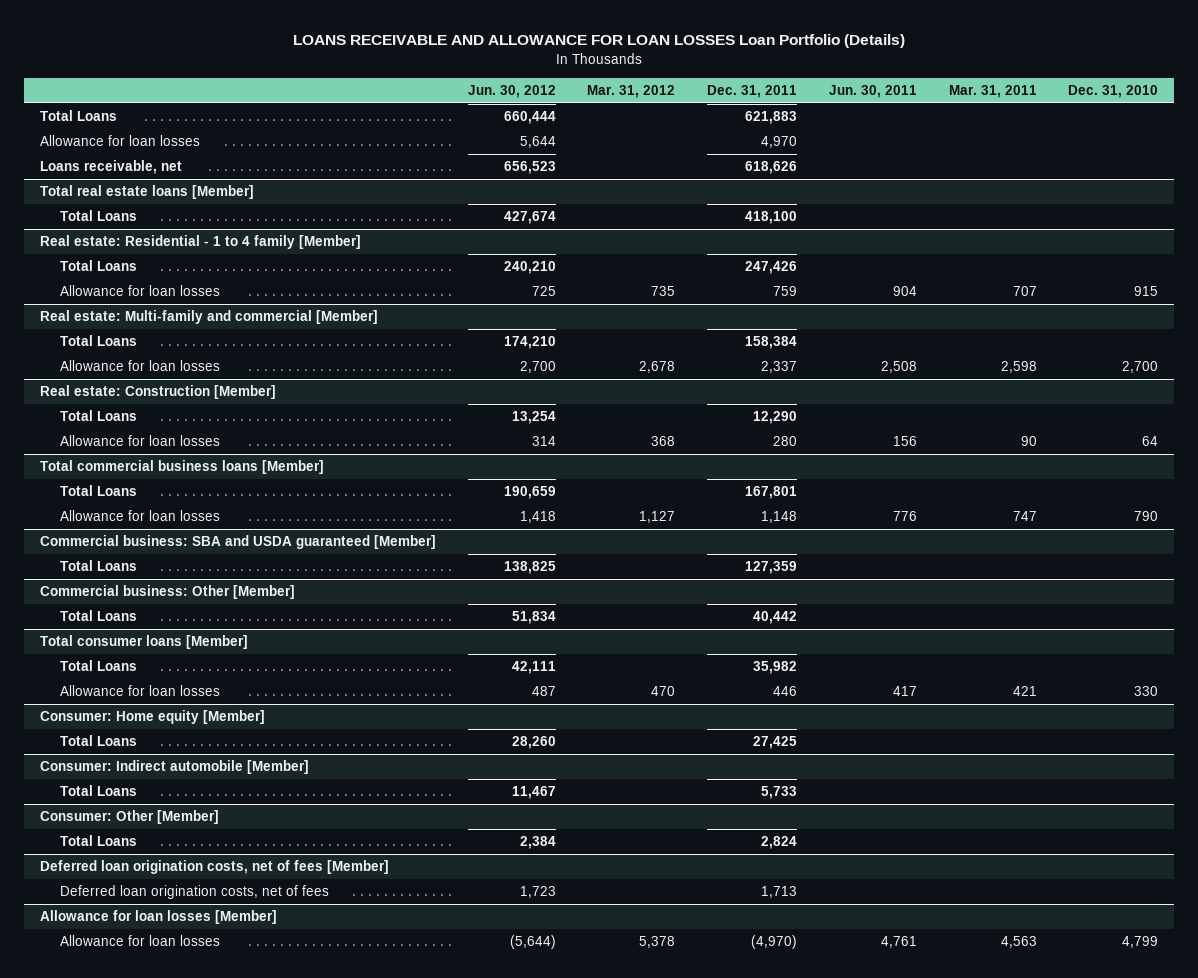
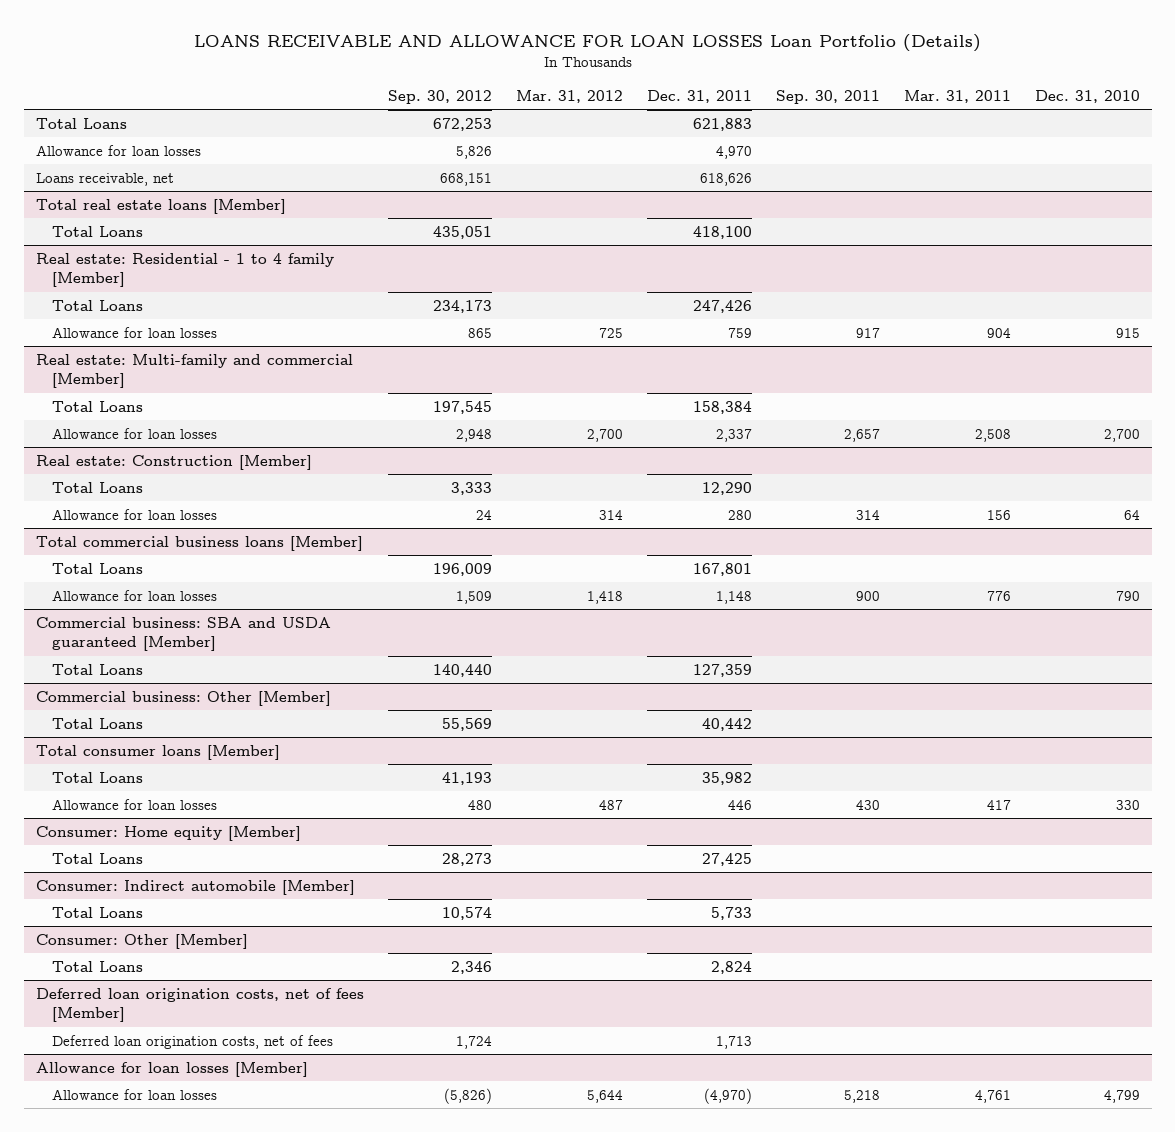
[467,85,556,99] Jun. 30, 2012 -> none
[828,85,917,99] Jun. 30, 2011 -> none
none -> [387,89,492,104] Sep. 30, 2012
none -> [775,89,880,104] Sep. 30, 2011
[651,286,676,297] 735 -> [598,327,623,338] 725
[1012,286,1037,297] 707 -> [986,327,1011,338] 904
[639,361,676,374] 2,678 -> [586,428,623,442] 2,700
[1000,361,1037,374] 2,598 -> [974,428,1011,442] 2,508
[651,436,676,447] 368 -> [598,509,623,520] 314
[1020,436,1037,447] 90 -> [986,509,1011,520] 156
[639,511,676,524] 1,127 -> [586,590,623,604] 1,418
[1012,511,1037,522] 747 -> [986,590,1011,601] 776
[651,686,676,697] 470 -> [598,799,623,810] 487
[1012,686,1037,697] 421 -> [986,799,1011,810] 417
[639,936,676,949] 5,378 -> [586,1089,623,1103] 5,644
[1000,936,1037,949] 4,563 -> [974,1089,1011,1103] 4,761

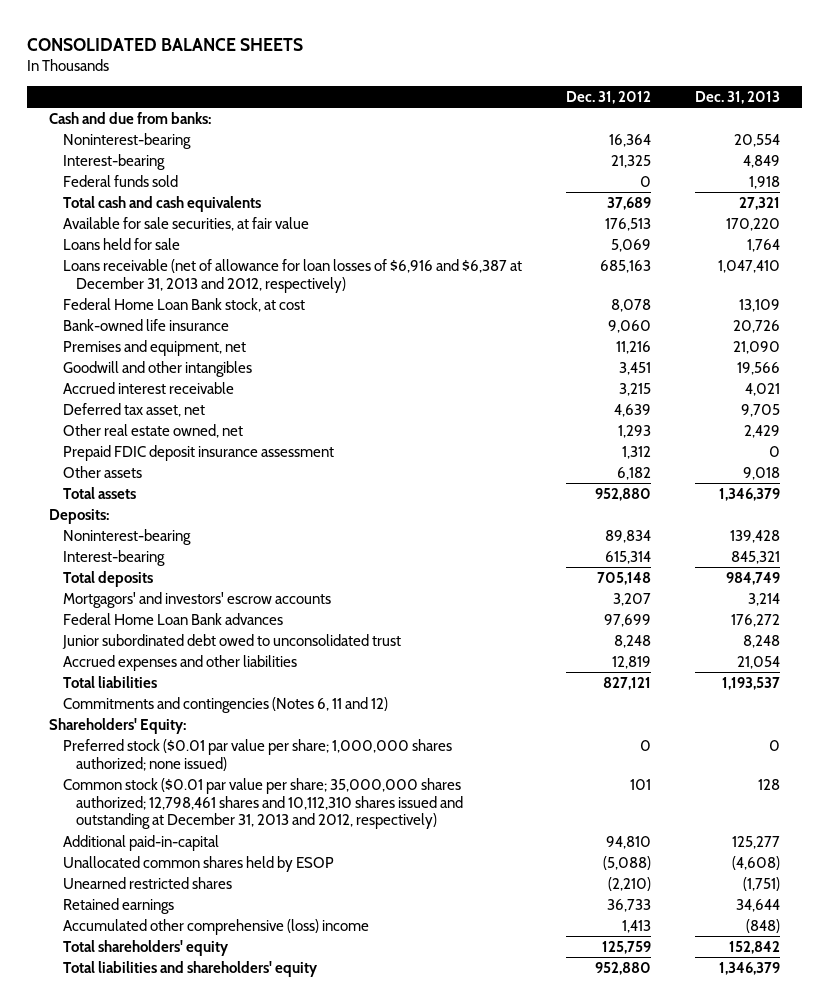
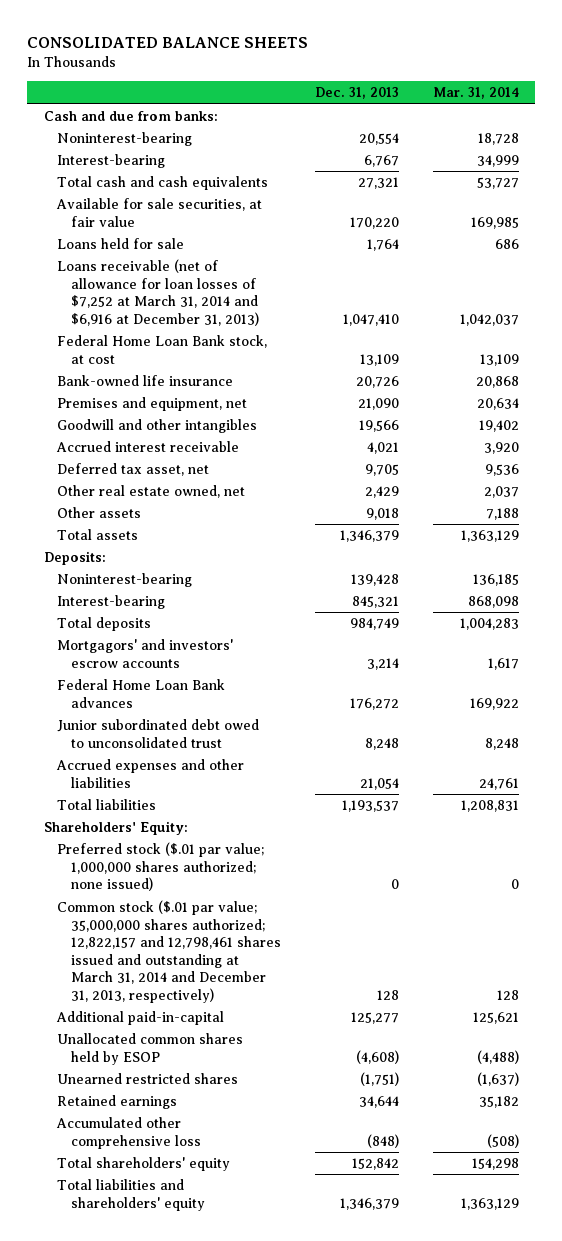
[565,90,651,104] Dec. 31, 2012 -> none
none -> [432,87,519,100] Mar. 31, 2014
[62,174,178,187] Federal funds sold -> none
[743,154,781,168] 4,849 -> [363,155,399,168] 6,767
[62,258,522,293] Loans receivable (net of allowance for loan losses of $6,916 and $6,387 at December 31, 2013 and 2012, respectively) -> [57,259,260,326] Loans receivable (net of allowance for loan losses of $7,252 at March 31, 2014 and $6,916 at December 31, 2013)
[62,444,334,461] Prepaid FDIC deposit insurance assessment -> none
[62,696,388,713] Commitments and contingencies (Notes 6, 11 and 12) -> none
[62,738,452,771] Preferred stock ($0.01 par value per share; 1,000,000 shares authorized; none issued) -> [57,842,265,892] Preferred stock ($.01 par value; 1,000,000 shares authorized; none issued)
[62,777,464,830] Common stock ($0.01 par value per share; 35,000,000 shares authorized; 12,798,461 shares and 10,112,310 shares issued and outstanding at December 31, 2013 and 2012, respectively) -> [57,900,282,1003] Common stock ($.01 par value; 35,000,000 shares authorized; 12,822,157 and 12,798,461 shares issued and outstanding at March 31, 2014 and December 31, 2013, respectively)
[62,918,369,935] Accumulated other comprehensive (loss) income -> [56,1117,202,1149] Accumulated other comprehensive loss

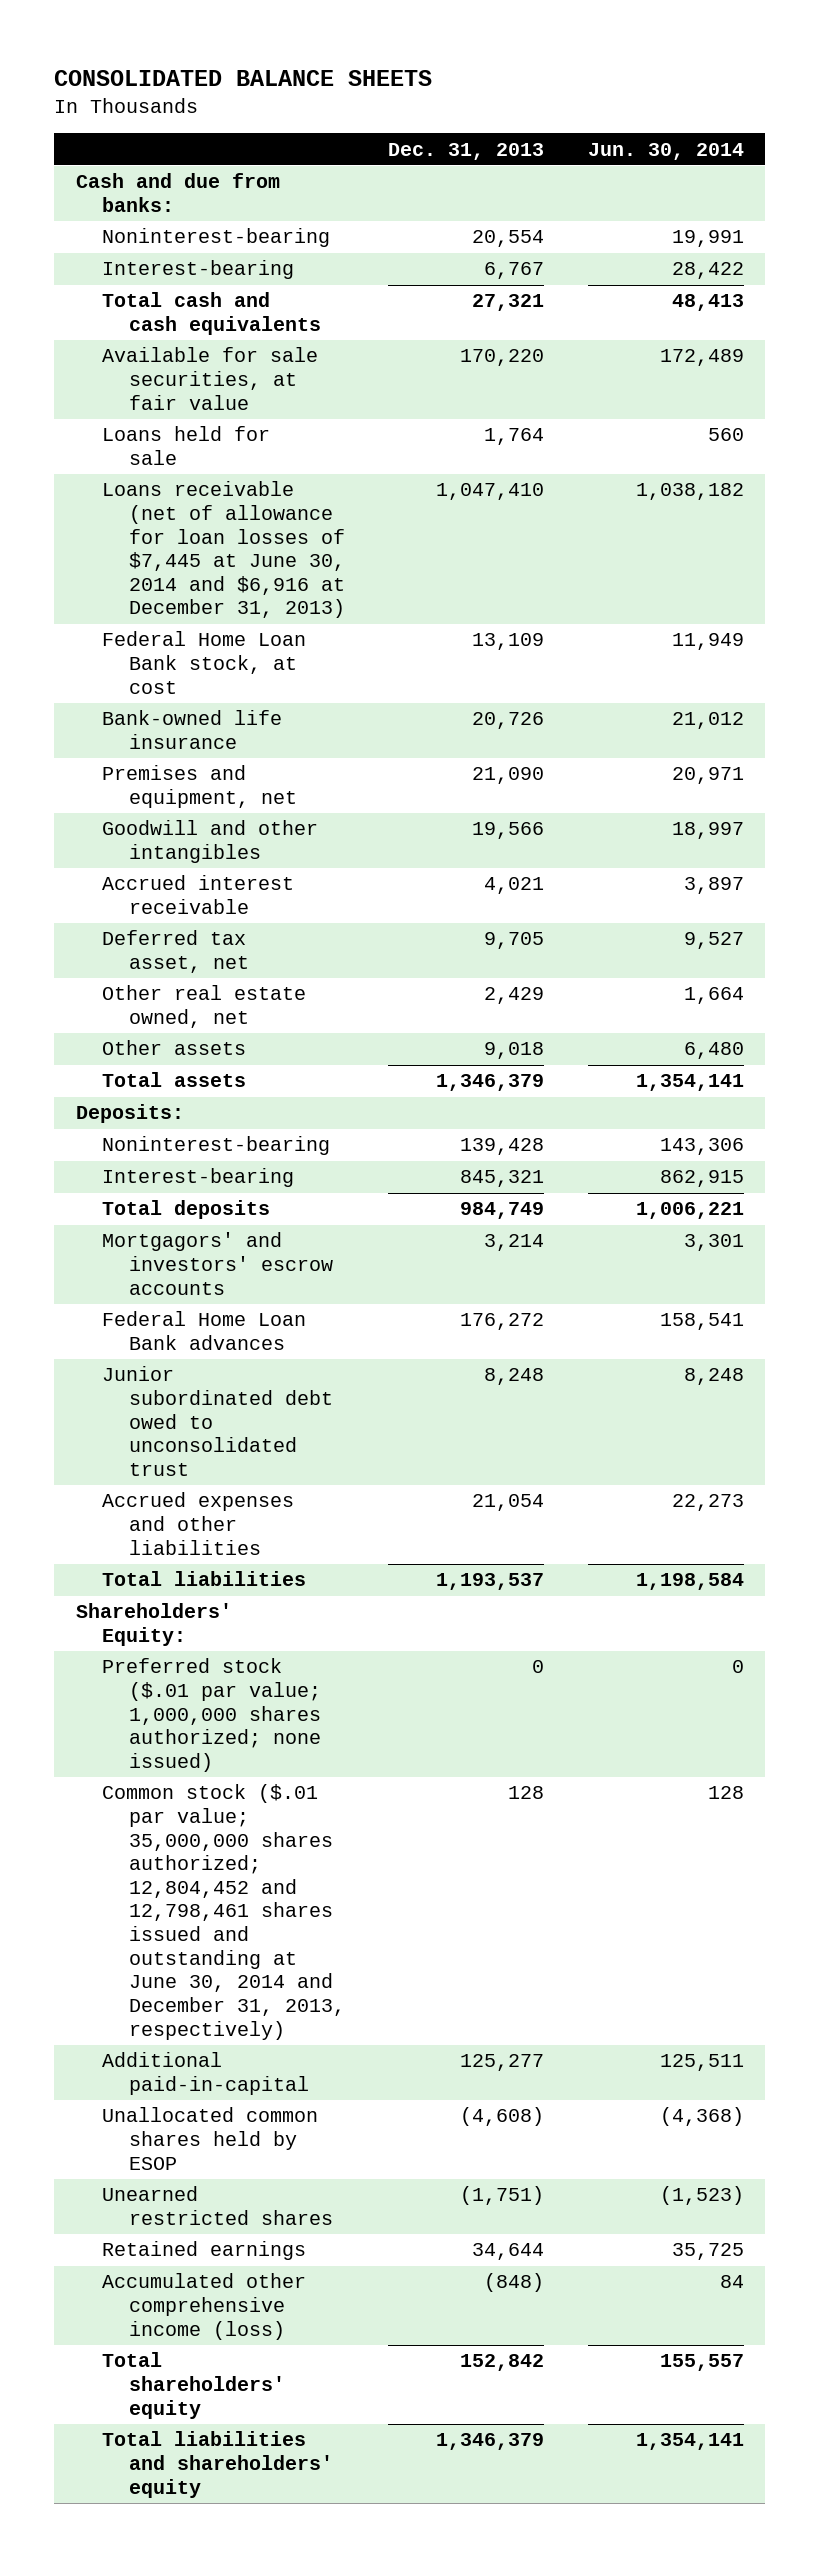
[432,87,519,100] Mar. 31, 2014 -> none
none -> [587,142,744,160] Jun. 30, 2014
[57,259,260,326] Loans receivable (net of allowance for loan losses of $7,252 at March 31, 2014 and $6,916 at December 31, 2013) -> [102,481,345,619] Loans receivable (net of allowance for loan losses of $7,445 at June 30, 2014 and $6,916 at December 31, 2013)
[57,900,282,1003] Common stock ($.01 par value; 35,000,000 shares authorized; 12,822,157 and 12,798,461 shares issued and outstanding at March 31, 2014 and December 31, 2013, respectively) -> [102,1784,345,2040] Common stock ($.01 par value; 35,000,000 shares authorized; 12,804,452 and 12,798,461 shares issued and outstanding at June 30, 2014 and December 31, 2013, respectively)
[56,1117,202,1149] Accumulated other comprehensive loss -> [102,2273,307,2340] Accumulated other comprehensive income (loss)

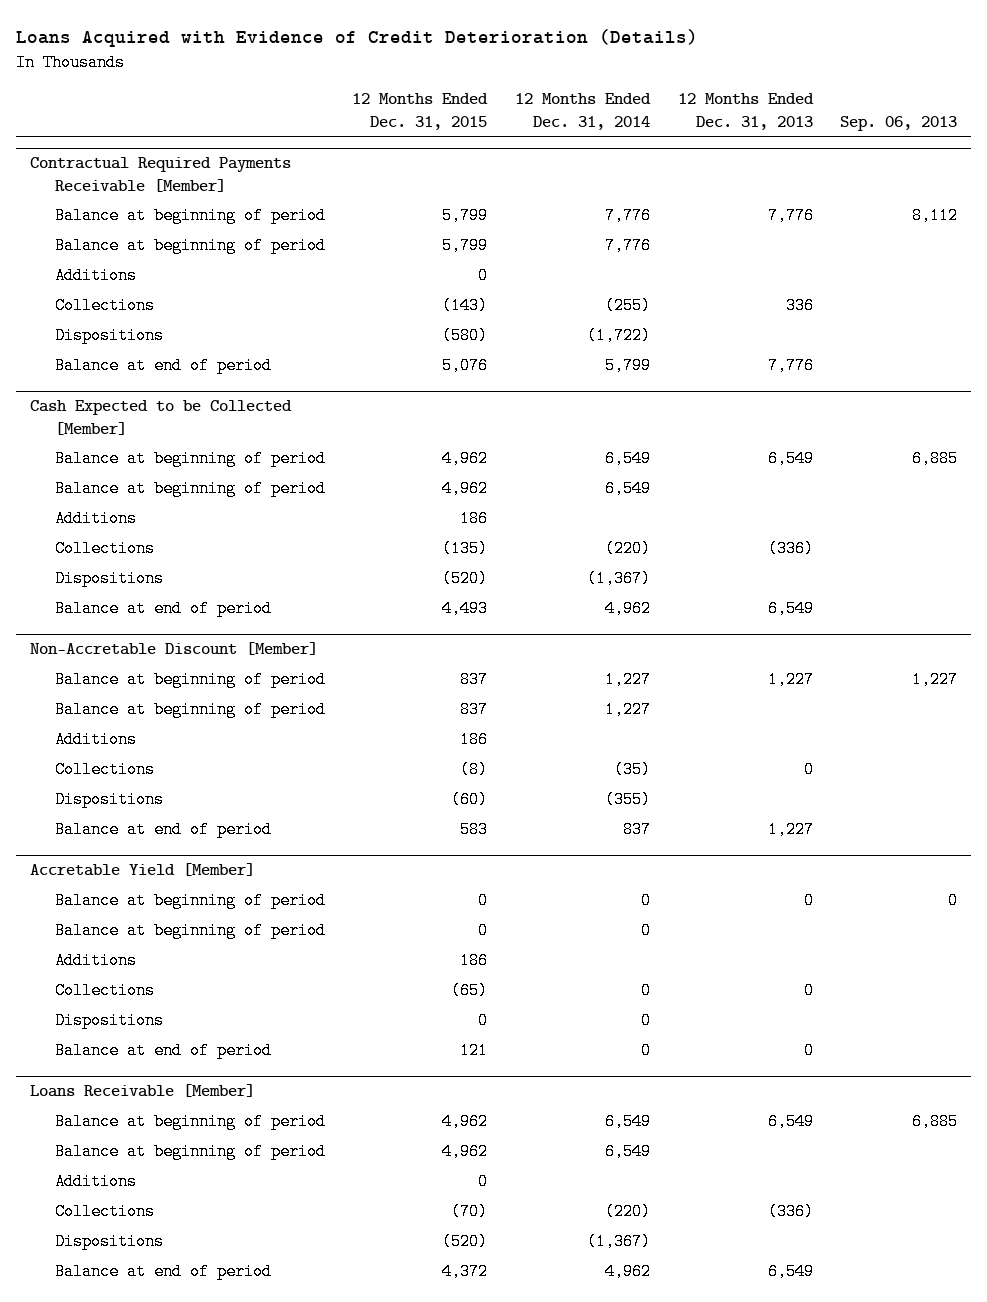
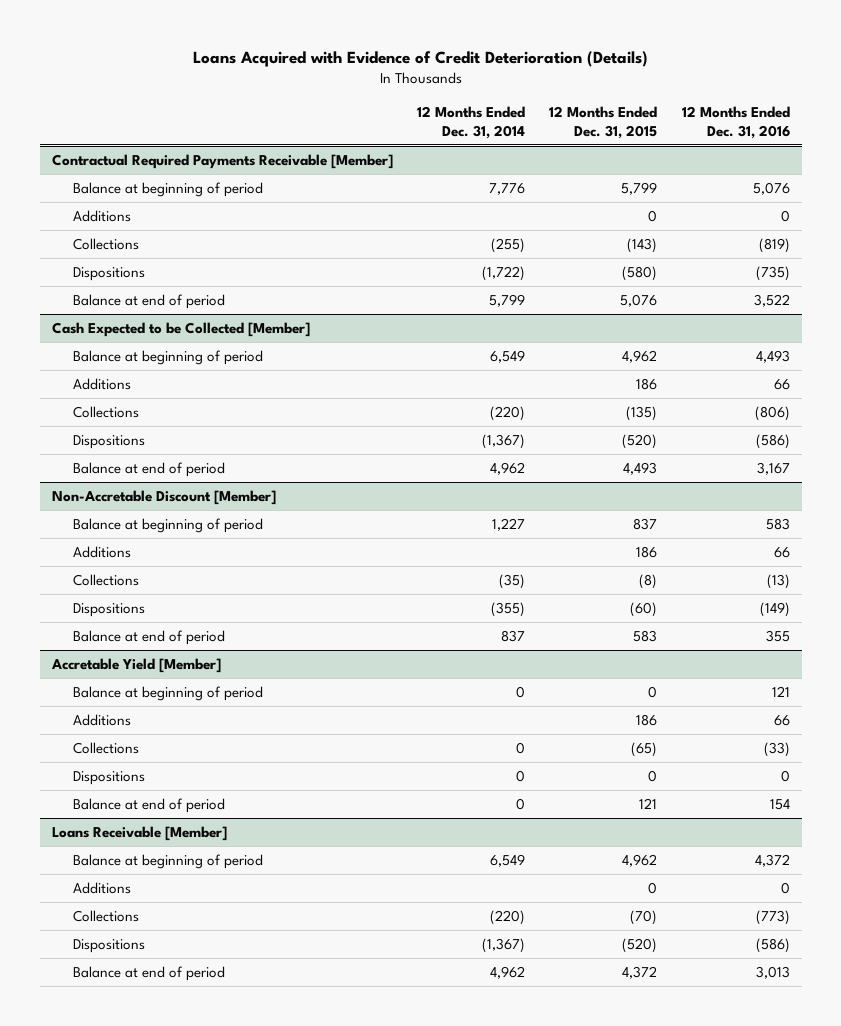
[677,93,814,130] 12 Months Ended Dec. 31, 2013 -> none
[840,115,958,131] Sep. 06, 2013 -> none
none -> [681,105,790,139] 12 Months Ended Dec. 31, 2016
[54,237,326,255] Balance at beginning of period -> none
[54,480,326,498] Balance at beginning of period -> none
[54,701,326,719] Balance at beginning of period -> none
[54,922,326,940] Balance at beginning of period -> none
[54,1143,326,1161] Balance at beginning of period -> none

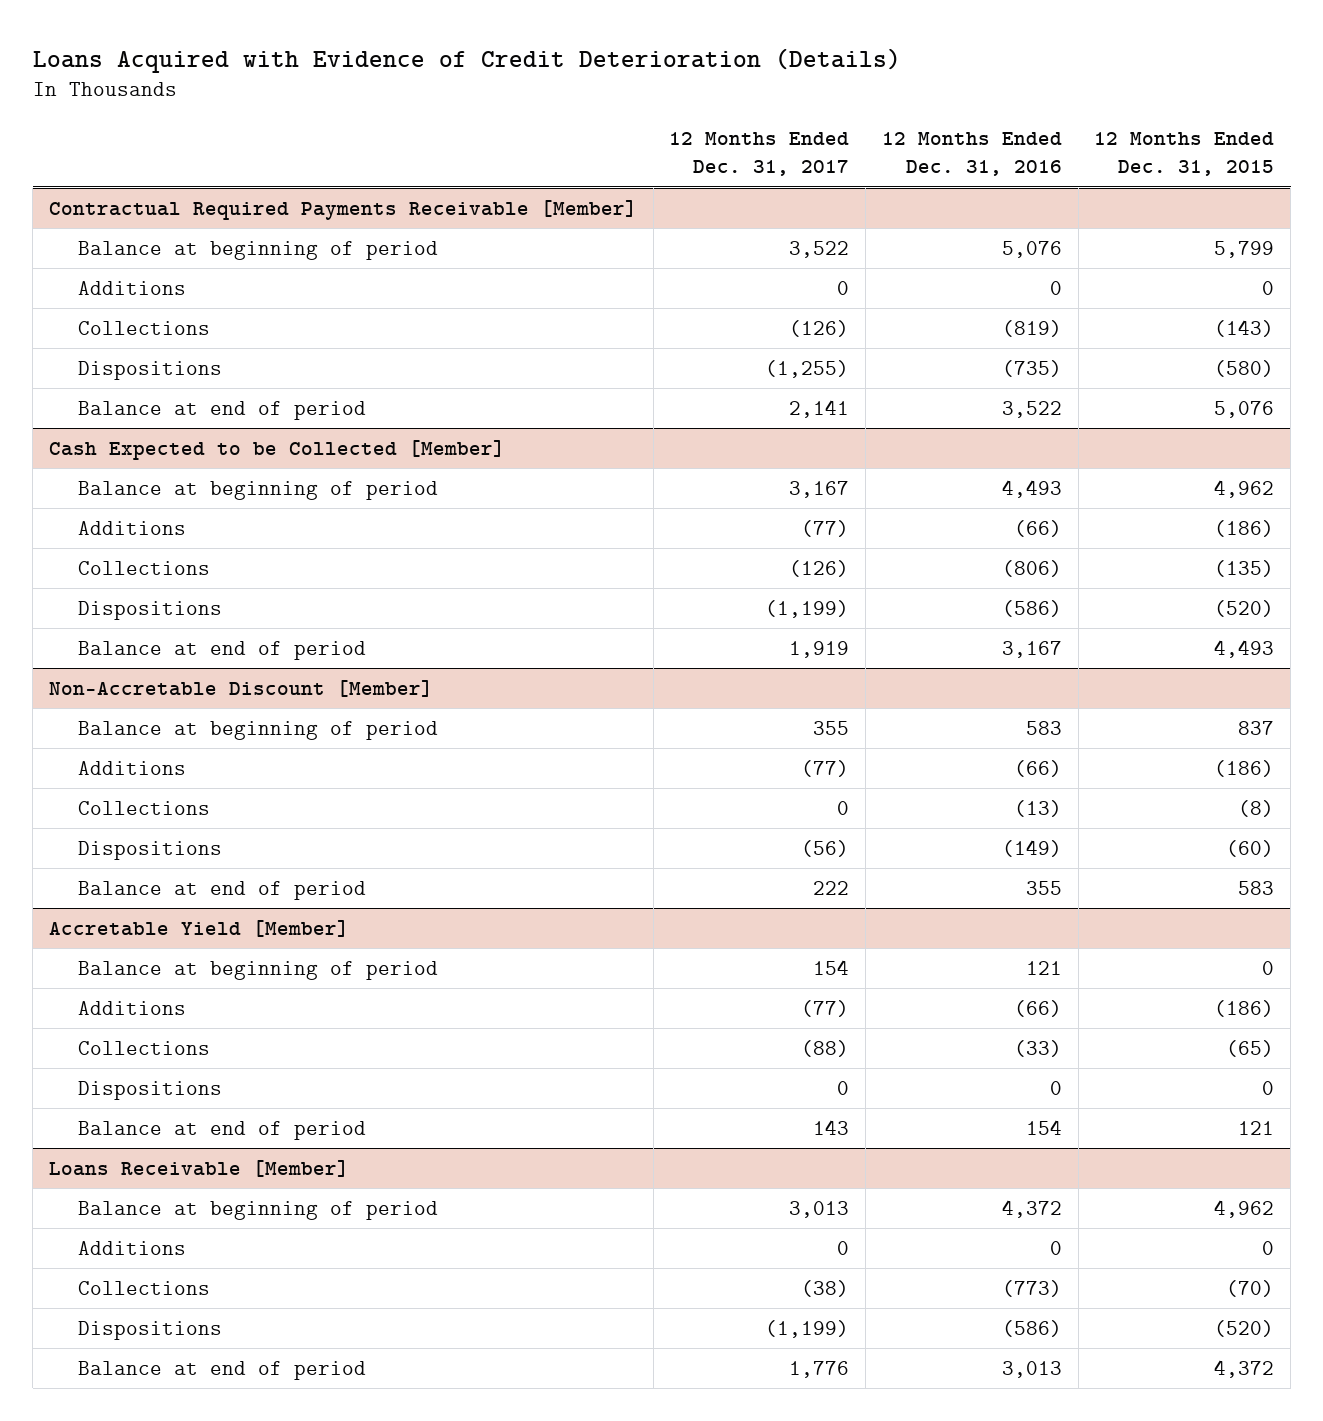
[416,105,525,139] 12 Months Ended Dec. 31, 2014 -> none
none -> [669,131,850,177] 12 Months Ended Dec. 31, 2017
[636,378,658,391] 186 -> [1214,519,1275,537] (186)
[773,379,790,391] 66 -> [1013,519,1062,537] (66)
[636,546,658,559] 186 -> [1214,759,1275,777] (186)
[773,547,790,559] 66 -> [1013,759,1062,777] (66)
[636,714,658,727] 186 -> [1214,999,1275,1017] (186)
[773,715,790,727] 66 -> [1013,999,1062,1017] (66)

